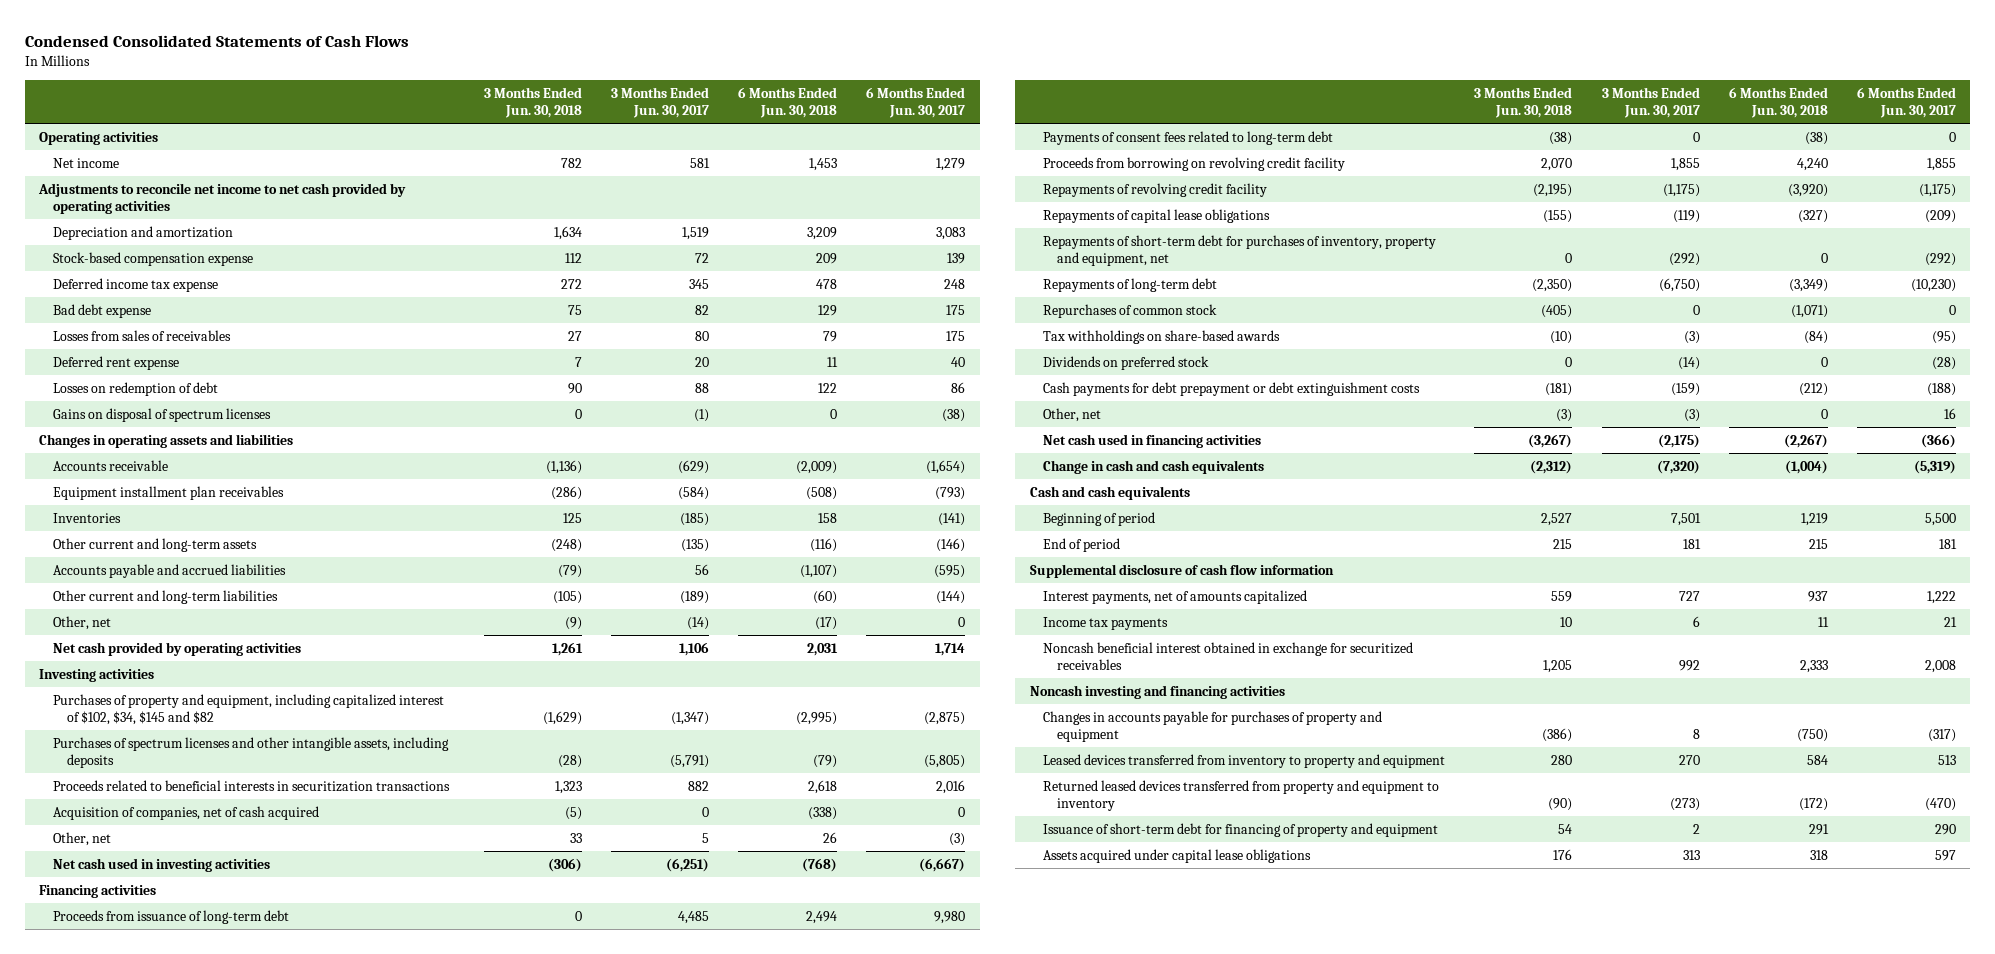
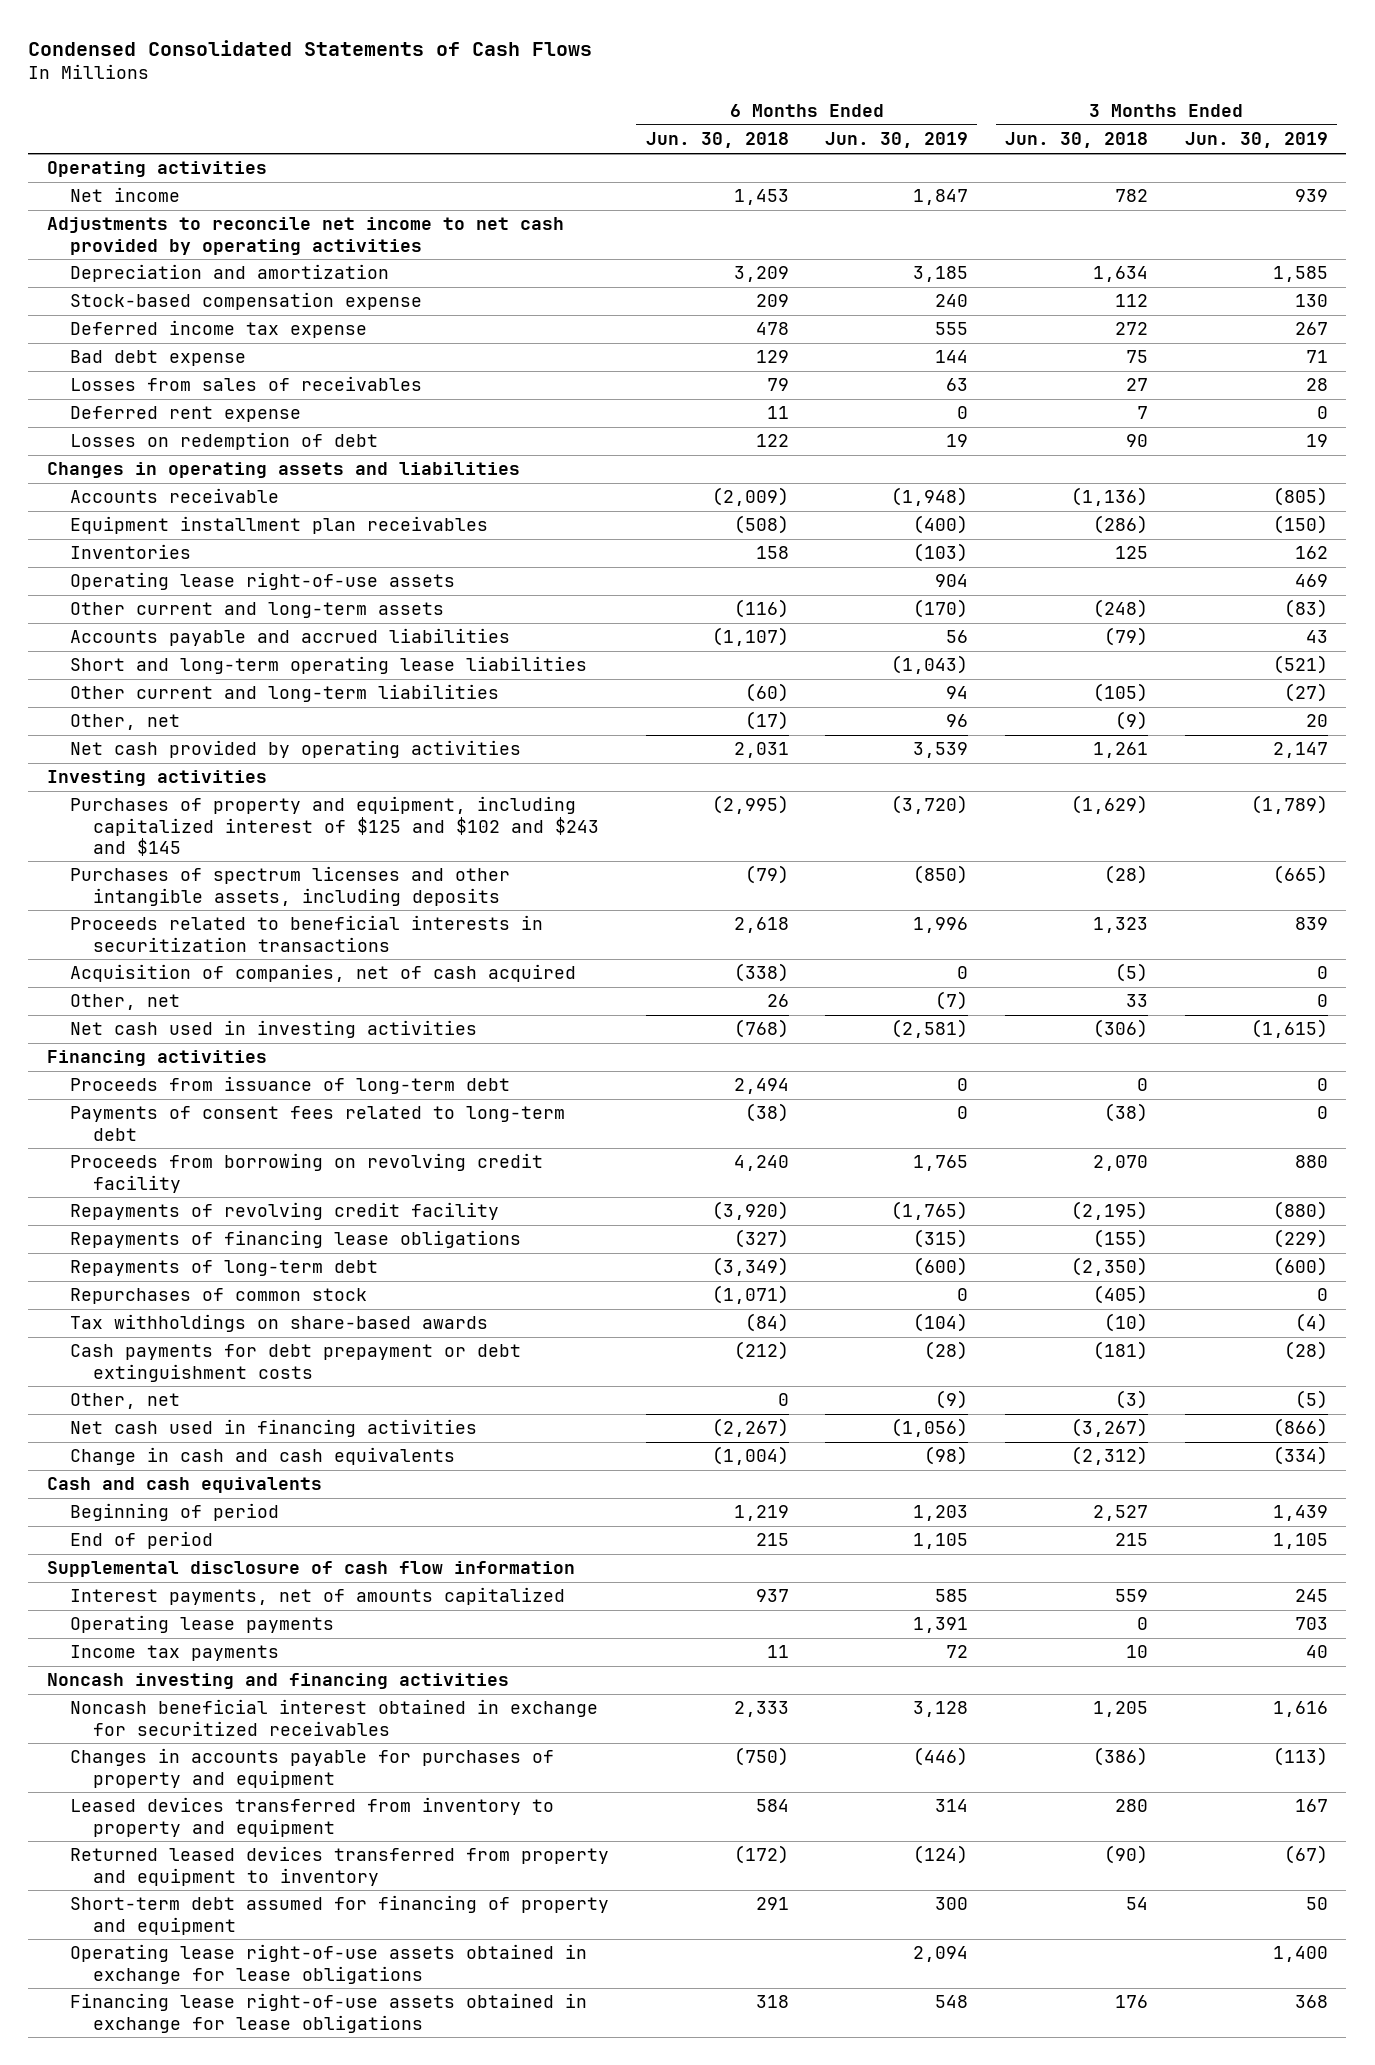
[611,87,710,118] 3 Months Ended Jun. 30, 2017 -> none
[866,87,966,118] 6 Months Ended Jun. 30, 2017 -> none
none -> [825,132,969,149] Jun. 30, 2019
none -> [1184,132,1328,149] Jun. 30, 2019
[52,407,271,422] Gains on disposal of spectrum licenses -> none
none -> [69,572,455,591] Operating lease right-of-use assets
none -> [69,656,587,675] Short and long-term operating lease liabilities
[52,693,444,725] Purchases of property and equipment, including capitalized interest of $102, $34, $145 and $82 -> [69,796,599,856] Purchases of property and equipment, including capitalized interest of $125 and $102 and $243 and $145
[1043,234,1437,266] Repayments of short-term debt for purchases of inventory, property and equipment, net -> none
[1043,208,1271,223] Repayments of capital lease obligations -> [69,1230,521,1249] Repayments of financing lease obligations
[1043,355,1210,370] Dividends on preferred stock -> none
none -> [69,1615,334,1634] Operating lease payments
[1043,641,1414,670] Noncash beneficial interest obtained in exchange for securitized receivables -> [69,1699,598,1736] Noncash beneficial interest obtained in exchange for securitized receivables
[1043,822,1439,837] Issuance of short-term debt for financing of property and equipment -> [69,1895,609,1935] Short-term debt assumed for financing of property and equipment
none -> [69,1944,587,1984] Operating lease right-of-use assets obtained in exchange for lease obligations
[1043,848,1312,863] Assets acquired under capital lease obligations -> [69,1993,587,2033] Financing lease right-of-use assets obtained in exchange for lease obligations

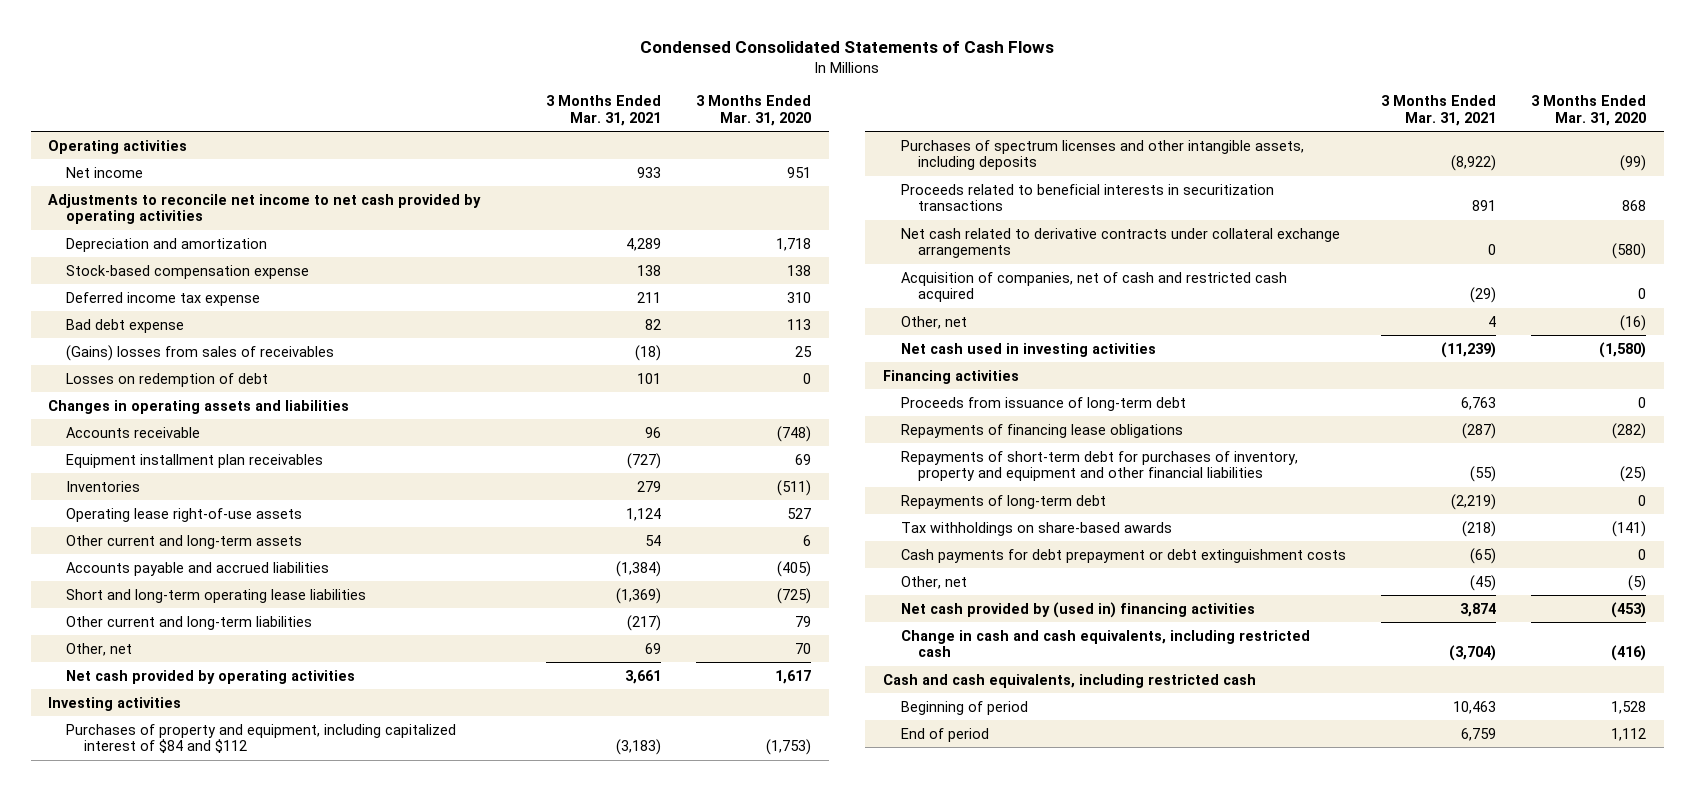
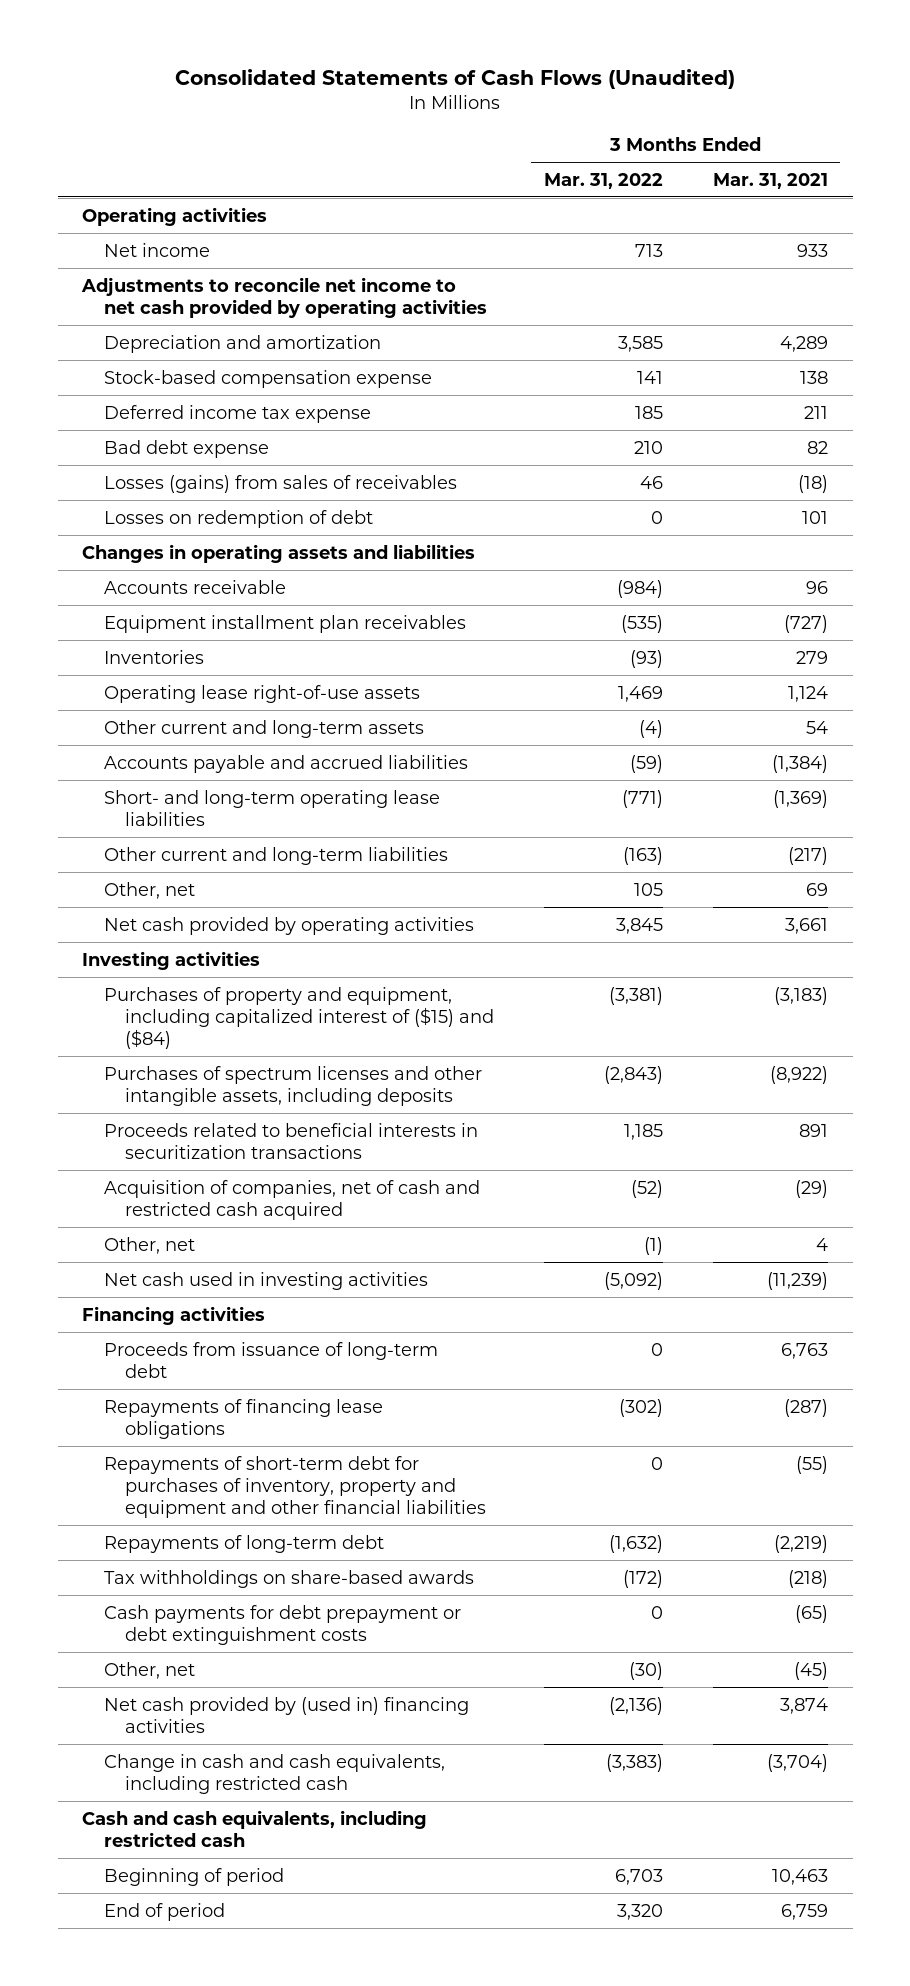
[640,41,1055,54] Condensed Consolidated Statements of Cash Flows -> [175,69,736,90] Consolidated Statements of Cash Flows (Unaudited)
[696,95,812,126] 3 Months Ended Mar. 31, 2020 -> none
none -> [543,172,663,189] Mar. 31, 2022
[65,344,334,361] (Gains) losses from sales of receivables -> [103,474,457,493] Losses (gains) from sales of receivables
[65,588,366,603] Short and long-term operating lease liabilities -> [103,789,440,826] Short- and long-term operating lease liabilities
[65,723,456,754] Purchases of property and equipment, including capitalized interest of $84 and $112 -> [103,986,494,1050] Purchases of property and equipment, including capitalized interest of ($15) and ($84)
[900,227,1340,259] Net cash related to derivative contracts under collateral exchange arrangements -> none

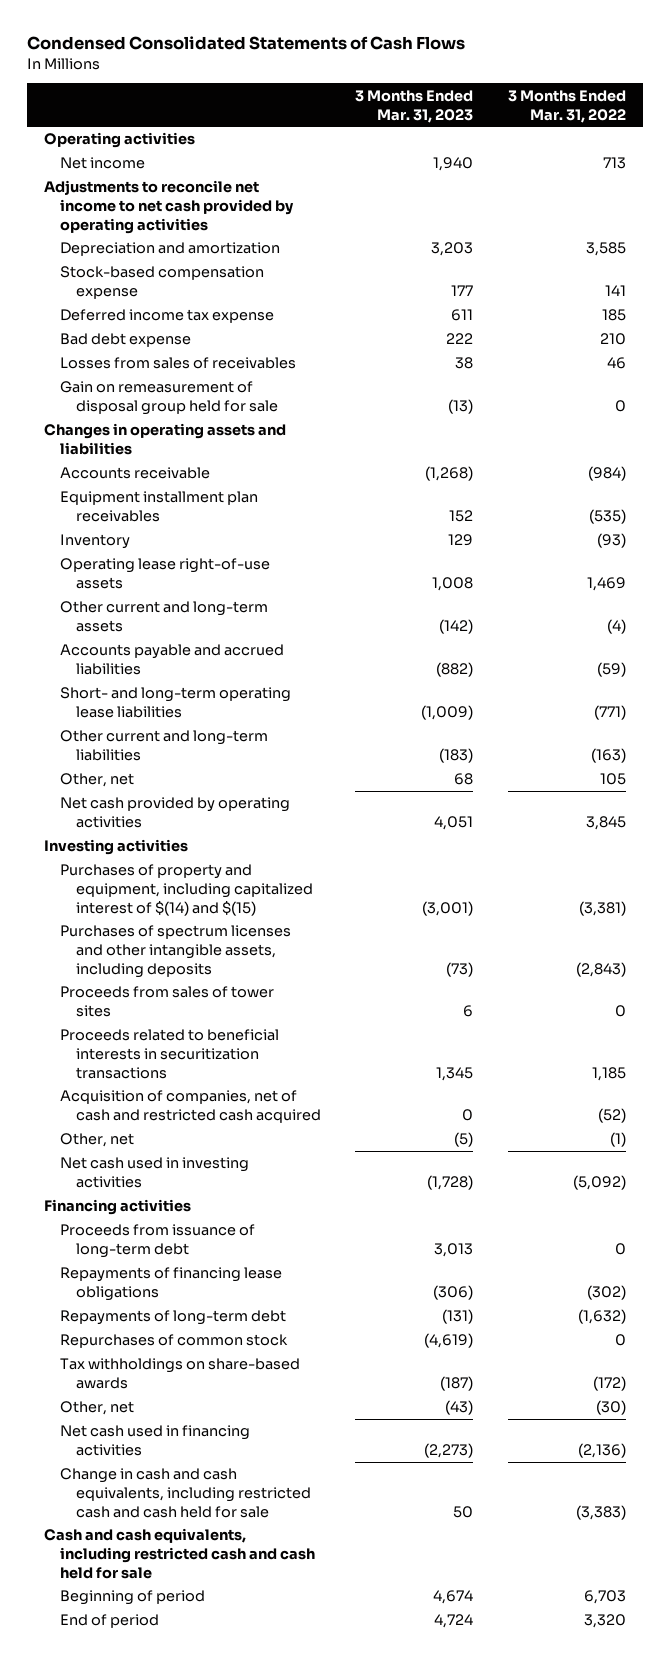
[175,69,736,90] Consolidated Statements of Cash Flows (Unaudited) -> [26,36,465,51] Condensed Consolidated Statements of Cash Flows
[712,172,828,189] Mar. 31, 2021 -> none
none -> [355,89,474,123] 3 Months Ended Mar. 31, 2023
[103,509,373,528] Losses on redemption of debt -> none
[103,474,457,493] Losses (gains) from sales of receivables -> [59,357,296,370] Losses from sales of receivables
none -> [59,381,278,416] Gain on remeasurement of disposal group held for sale
[103,649,204,664] Inventories -> [59,534,130,550] Inventory
[103,986,494,1050] Purchases of property and equipment, including capitalized interest of ($15) and ($84) -> [59,864,313,916] Purchases of property and equipment, including capitalized interest of $(14) and $(15)
none -> [59,986,274,1018] Proceeds from sales of tower sites
[103,1455,486,1519] Repayments of short-term debt for purchases of inventory, property and equipment and other financial liabilities -> none
none -> [59,1334,288,1349] Repurchases of common stock
[103,1604,461,1645] Cash payments for debt prepayment or debt extinguishment costs -> none
[103,1696,469,1733] Net cash provided by (used in) financing activities -> [59,1425,250,1457] Net cash used in financing activities
[103,1753,445,1794] Change in cash and cash equivalents, including restricted cash -> [59,1468,311,1518] Change in cash and cash equivalents, including restricted cash and cash held for sale
[82,1809,428,1847] Cash and cash equivalents, including restricted cash -> [44,1528,315,1579] Cash and cash equivalents, including restricted cash and cash held for sale

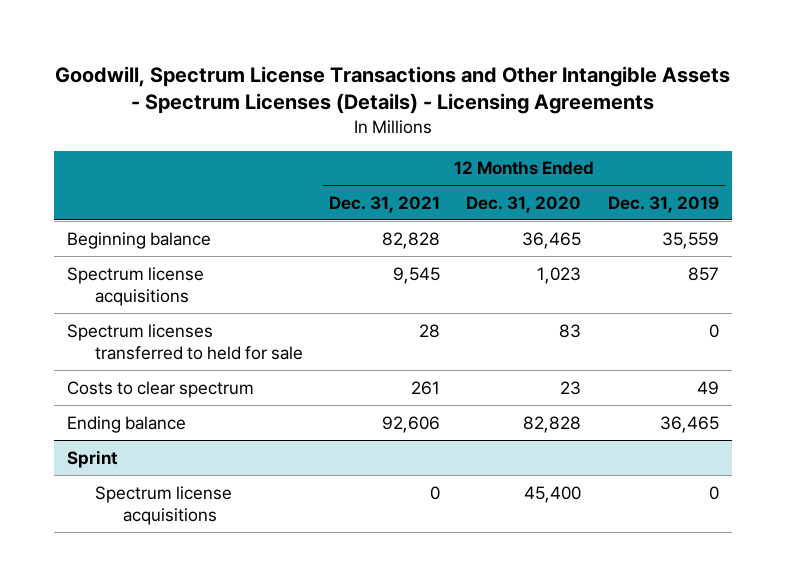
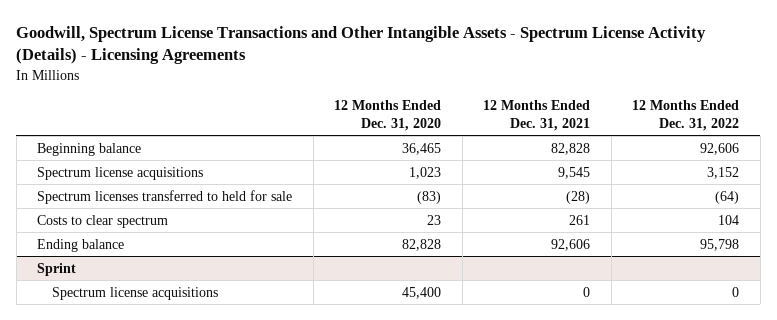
[54,65,730,115] Goodwill, Spectrum License Transactions and Other Intangible Assets - Spectrum Licenses (Details) - Licensing Agreements -> [16,26,707,65] Goodwill, Spectrum License Transactions and Other Intangible Assets - Spectrum License Activity (Details) - Licensing Agreements
[607,195,719,213] Dec. 31, 2019 -> none
none -> [632,100,740,131] 12 Months Ended Dec. 31, 2022
[419,323,441,338] 28 -> [566,190,591,204] (28)
[559,323,582,338] 83 -> [417,190,442,204] (83)

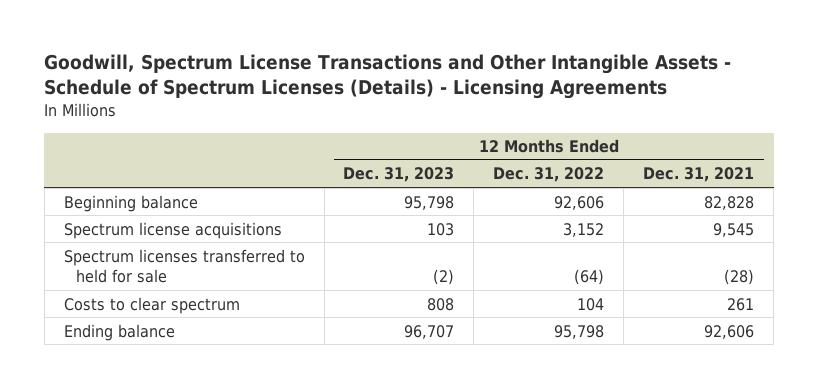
[16,26,707,65] Goodwill, Spectrum License Transactions and Other Intangible Assets - Spectrum License Activity (Details) - Licensing Agreements -> [44,54,732,100] Goodwill, Spectrum License Transactions and Other Intangible Assets - Schedule of Spectrum Licenses (Details) - Licensing Agreements
[334,100,442,131] 12 Months Ended Dec. 31, 2020 -> none
none -> [343,167,455,183] Dec. 31, 2023
[37,262,77,276] Sprint -> none
[52,286,219,300] Spectrum license acquisitions -> none

